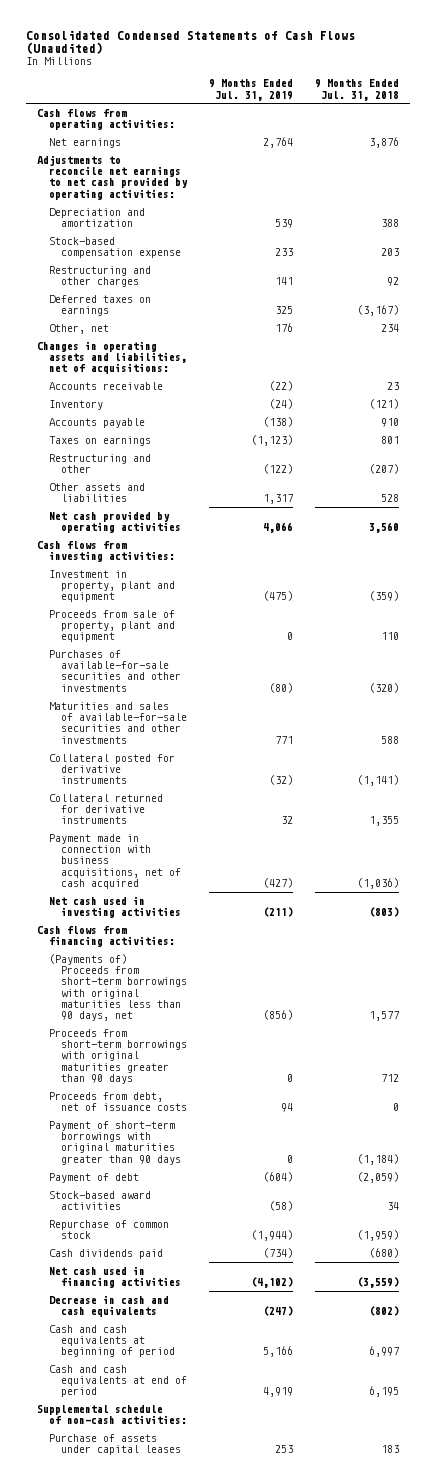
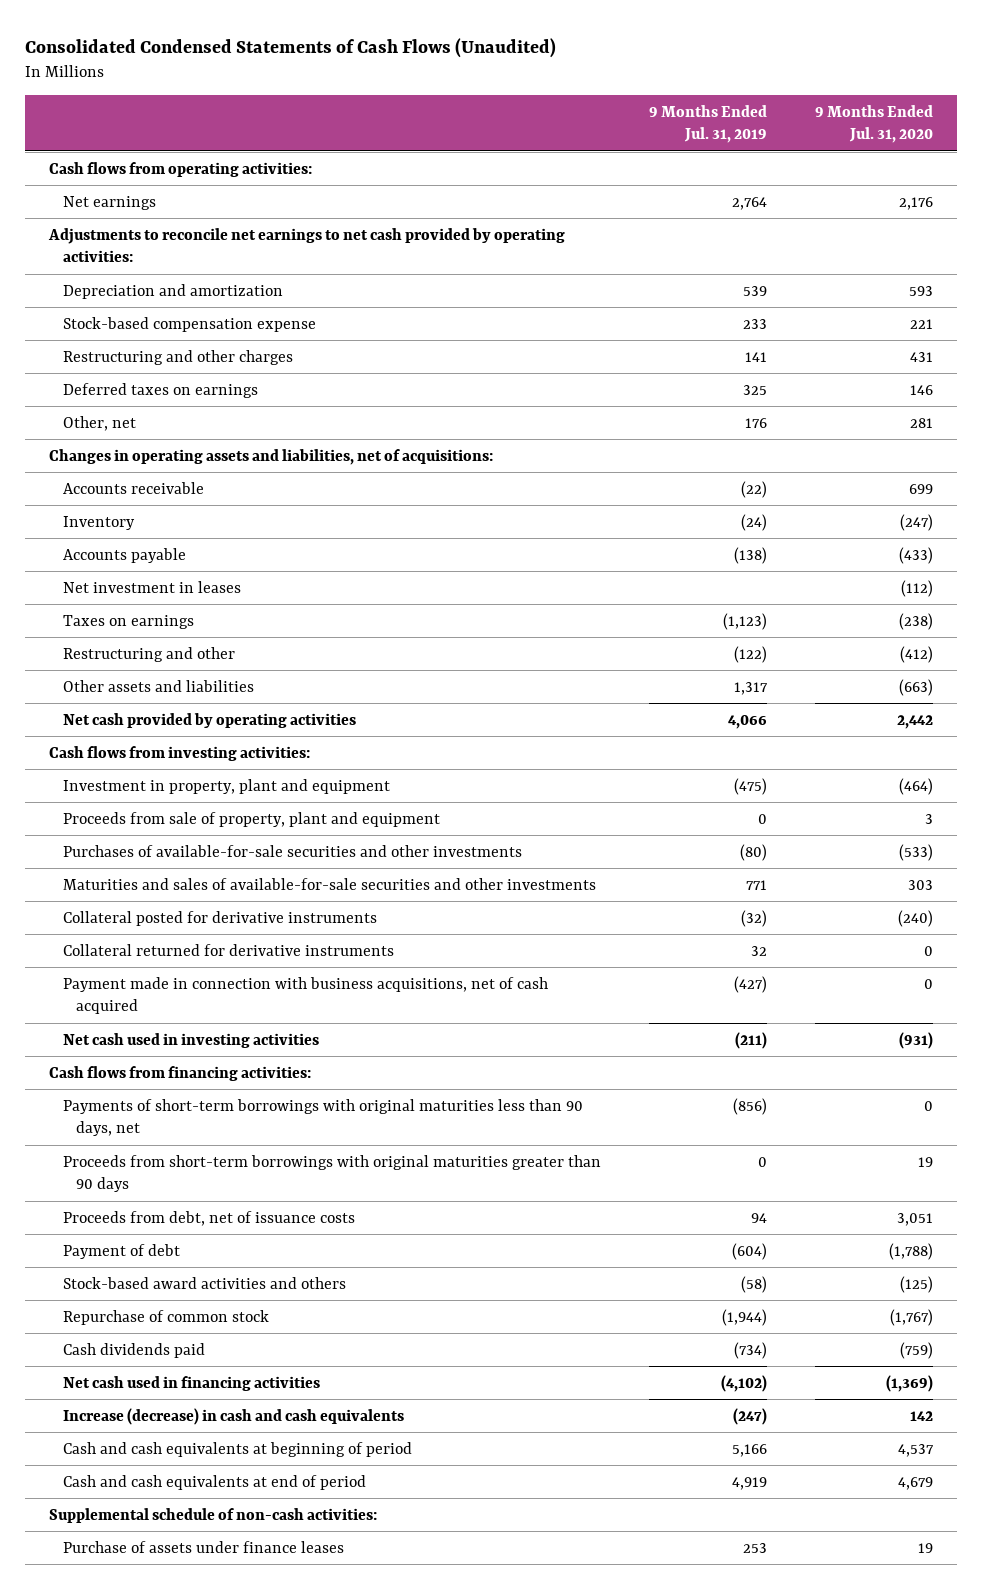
[314,79,399,101] 9 Months Ended Jul. 31, 2018 -> none
none -> [814,104,933,144] 9 Months Ended Jul. 31, 2020
none -> [62,580,241,593] Net investment in leases
[48,953,187,1022] (Payments of) Proceeds from short-term borrowings with original maturities less than 90 days, net -> [62,1098,583,1137] Payments of short-term borrowings with original maturities less than 90 days, net
[48,1120,181,1165] Payment of short-term borrowings with original maturities greater than 90 days -> none
[48,1190,151,1211] Stock-based award activities -> [62,1276,346,1289] Stock-based award activities and others
[48,1294,169,1318] Decrease in cash and cash equivalents -> [62,1407,404,1425] Increase (decrease) in cash and cash equivalents
[48,1433,181,1456] Purchase of assets under capital leases -> [62,1540,344,1553] Purchase of assets under finance leases

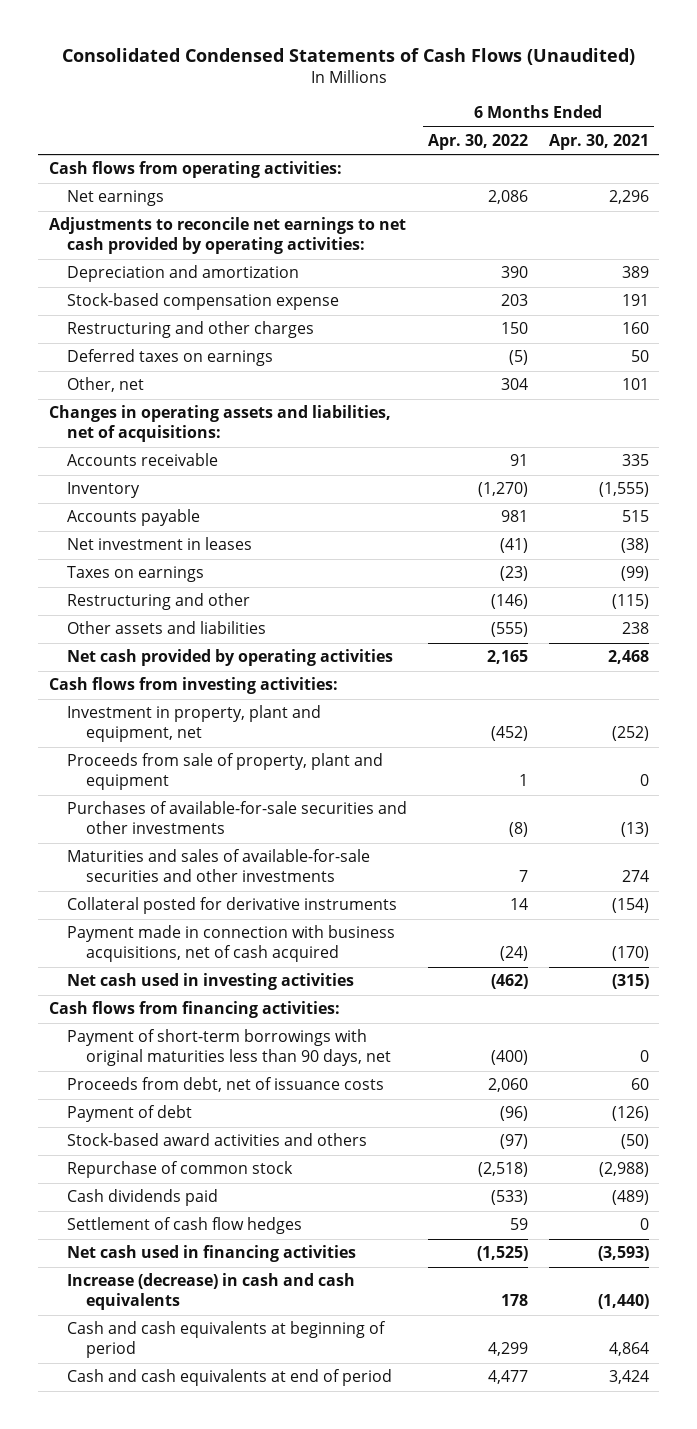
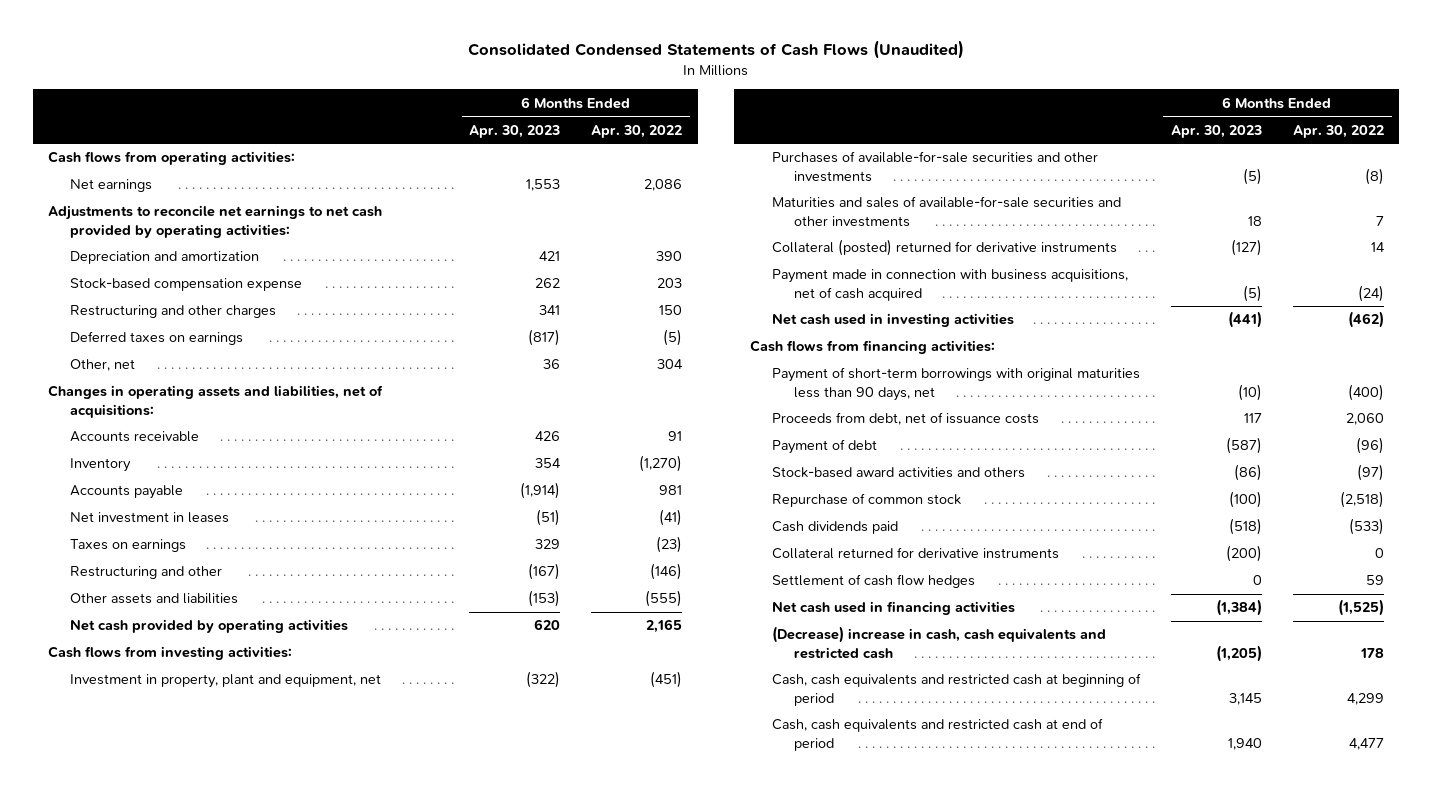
[548,133,649,150] Apr. 30, 2021 -> none
none -> [469,124,561,138] Apr. 30, 2023
[67,753,384,791] Proceeds from sale of property, plant and equipment -> none
[490,726,528,742] (452) -> [650,671,683,689] (451)
[67,897,398,915] Collateral posted for derivative instruments -> [771,239,1117,257] Collateral (posted) returned for derivative instruments
none -> [771,547,1059,560] Collateral returned for derivative instruments
[67,1273,356,1311] Increase (decrease) in cash and cash equivalents -> [771,626,1106,659] (Decrease) increase in cash, cash equivalents and restricted cash
[67,1321,387,1359] Cash and cash equivalents at beginning of period -> [771,673,1141,706] Cash, cash equivalents and restricted cash at beginning of period
[67,1369,393,1387] Cash and cash equivalents at end of period -> [771,718,1103,751] Cash, cash equivalents and restricted cash at end of period

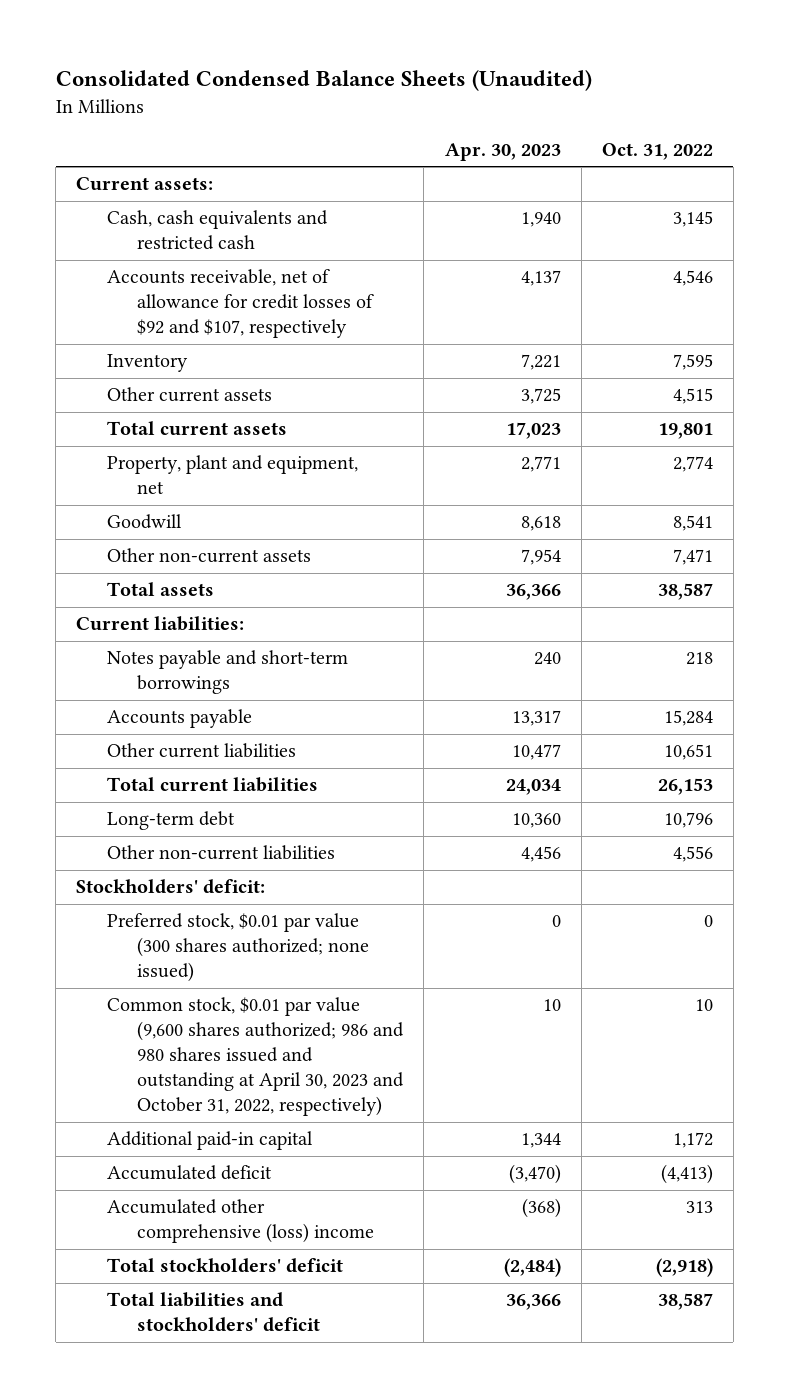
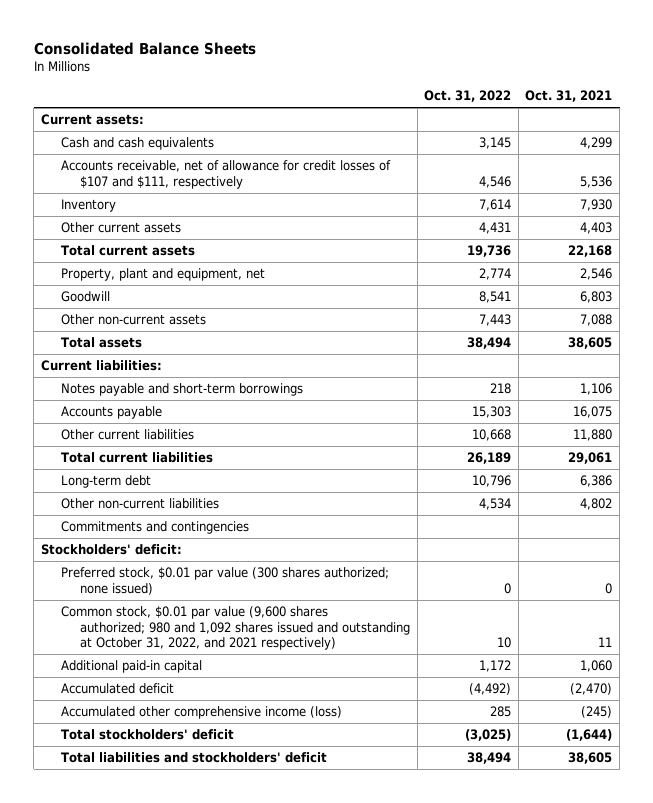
[55,70,592,92] Consolidated Condensed Balance Sheets (Unaudited) -> [33,41,256,55] Consolidated Balance Sheets
[444,142,561,161] Apr. 30, 2023 -> none
none -> [525,90,613,103] Oct. 31, 2021
[106,210,328,251] Cash, cash equivalents and restricted cash -> [60,137,214,151] Cash and cash equivalents
[106,269,375,339] Accounts receivable, net of allowance for credit losses of $92 and $107, respectively -> [60,160,391,189] Accounts receivable, net of allowance for credit losses of $107 and $111, respectively
[672,354,713,371] 7,595 -> [479,199,512,212] 7,614
[672,388,713,405] 4,515 -> [479,222,512,235] 4,431
[657,423,713,440] 19,801 -> [467,245,512,258] 19,736
[672,549,713,566] 7,471 -> [479,314,512,327] 7,443
[657,583,713,601] 38,587 -> [467,337,512,350] 38,494
[663,710,713,727] 15,284 -> [472,406,512,419] 15,303
[663,744,713,761] 10,651 -> [472,429,512,442] 10,668
[657,778,713,796] 26,153 -> [467,452,512,465] 26,189
[672,846,713,863] 4,556 -> [479,498,512,511] 4,534
none -> [60,521,249,535] Commitments and contingencies
[106,997,405,1117] Common stock, $0.01 par value (9,600 shares authorized; 986 and 980 shares issued and outstanding at April 30, 2023 and October 31, 2022, respectively) -> [60,606,411,650] Common stock, $0.01 par value (9,600 shares authorized; 980 and 1,092 shares issued and outstanding at October 31, 2022, and 2021 respectively)
[660,1164,713,1185] (4,413) -> [469,683,512,696] (4,492)
[106,1199,375,1244] Accumulated other comprehensive (loss) income -> [60,706,342,720] Accumulated other comprehensive income (loss)
[685,1201,713,1214] 313 -> [490,706,512,718] 285
[655,1258,713,1278] (2,918) -> [465,729,512,742] (3,025)
[657,1293,713,1311] 38,587 -> [467,752,512,765] 38,494

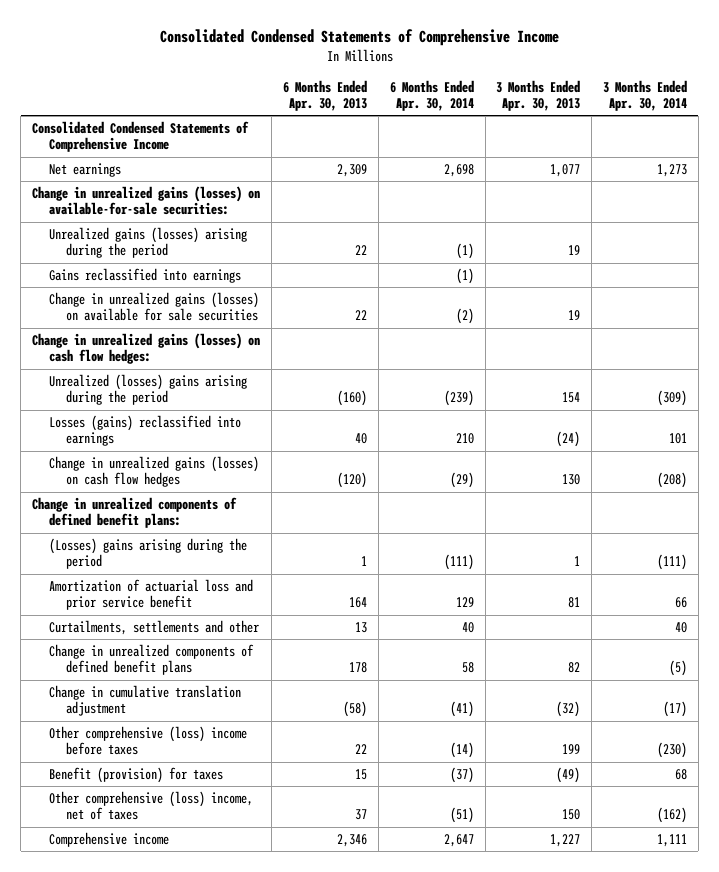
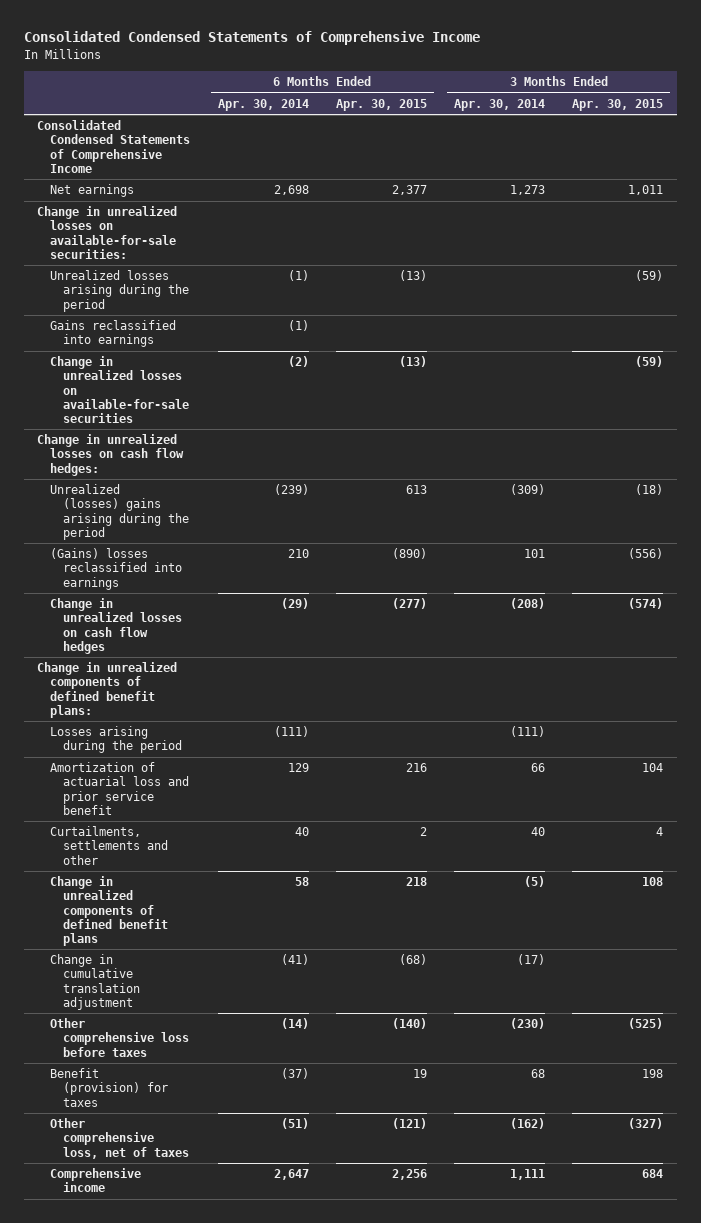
[282,79,367,111] 6 Months Ended Apr. 30, 2013 -> none
[496,79,581,111] 3 Months Ended Apr. 30, 2013 -> none
none -> [335,98,427,111] Apr. 30, 2015
none -> [572,98,664,111] Apr. 30, 2015
[32,185,261,216] Change in unrealized gains (losses) on available-for-sale securities: -> [37,206,178,259] Change in unrealized losses on available-for-sale securities:
[48,226,247,259] Unrealized gains (losses) arising during the period -> [50,270,190,312] Unrealized losses arising during the period
[48,291,259,322] Change in unrealized gains (losses) on available for sale securities -> [50,356,190,423] Change in unrealized losses on available-for-sale securities
[32,332,261,365] Change in unrealized gains (losses) on cash flow hedges: -> [37,434,185,476] Change in unrealized losses on cash flow hedges:
[48,414,241,447] Losses (gains) reclassified into earnings -> [50,548,183,590] (Gains) losses reclassified into earnings
[48,455,259,488] Change in unrealized gains (losses) on cash flow hedges -> [50,598,183,654] Change in unrealized losses on cash flow hedges
[48,537,247,570] (Losses) gains arising during the period -> [50,726,183,754] Losses arising during the period
[48,725,247,756] Other comprehensive (loss) income before taxes -> [50,1018,190,1057] Other comprehensive loss before taxes
[48,790,253,821] Other comprehensive (loss) income, net of taxes -> [50,1118,190,1159] Other comprehensive loss, net of taxes

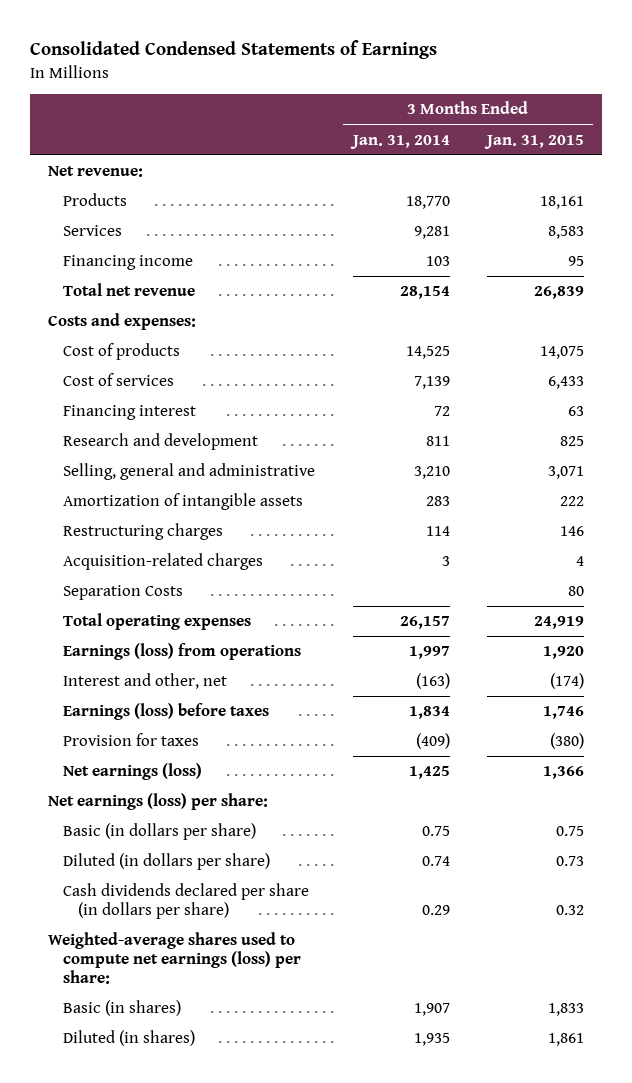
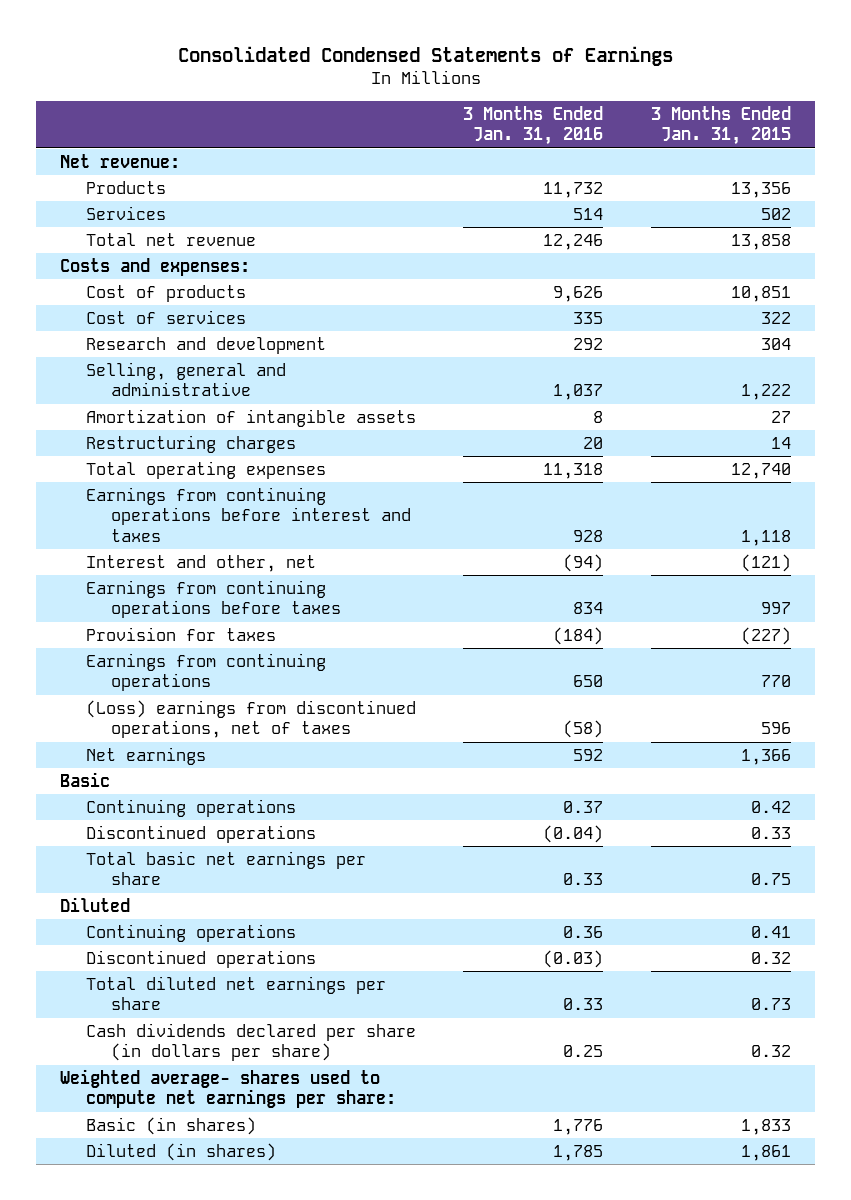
[349,134,450,149] Jan. 31, 2014 -> none
none -> [463,105,604,146] 3 Months Ended Jan. 31, 2016
[63,255,194,271] Financing income -> none
[539,196,584,210] 18,161 -> [731,181,792,198] 13,356
[547,226,584,240] 8,583 -> [761,207,792,220] 502
[533,286,584,300] 26,839 -> [731,233,792,250] 13,858
[63,405,197,421] Financing interest -> none
[63,553,264,571] Acquisition-related charges -> none
[63,585,184,601] Separation Costs -> none
[48,793,269,811] Net earnings (loss) per share: -> none
[539,346,584,360] 14,075 -> [731,285,792,302] 10,851
[547,376,584,390] 6,433 -> [761,311,792,324] 322
[559,436,584,447] 825 -> [761,337,792,350] 304
[547,466,584,480] 3,071 -> [741,384,792,401] 1,222
[559,496,584,507] 222 -> [771,410,792,423] 27
[559,526,584,537] 146 -> [771,436,792,449] 14
[533,616,584,630] 24,919 -> [731,462,792,479] 12,740
[63,643,302,661] Earnings (loss) from operations -> [85,486,412,543] Earnings from continuing operations before interest and taxes
[542,646,584,660] 1,920 -> [741,530,792,547] 1,118
[549,673,584,690] (174) -> [741,553,792,572] (121)
[63,703,270,721] Earnings (loss) before taxes -> [85,579,342,619] Earnings from continuing operations before taxes
[542,706,584,720] 1,746 -> [761,602,792,615] 997
[549,733,584,750] (380) -> [741,626,792,645] (227)
none -> [85,652,326,692] Earnings from continuing operations
none -> [85,699,416,739] (Loss) earnings from discontinued operations, net of taxes
[63,763,203,781] Net earnings (loss) -> [85,746,206,765] Net earnings
none -> [59,771,110,787] Basic
none -> [85,798,296,817] Continuing operations
none -> [85,824,316,843] Discontinued operations
[63,823,257,841] Basic (in dollars per share) -> [85,850,366,886] Total basic net earnings per share
none -> [59,896,130,912] Diluted
none -> [85,923,296,942] Continuing operations
none -> [85,949,316,968] Discontinued operations
[63,853,271,871] Diluted (in dollars per share) -> [85,975,386,1011] Total diluted net earnings per share
[48,932,302,985] Weighted-average shares used to compute net earnings (loss) per share: -> [59,1068,396,1109] Weighted average- shares used to compute net earnings per share:

